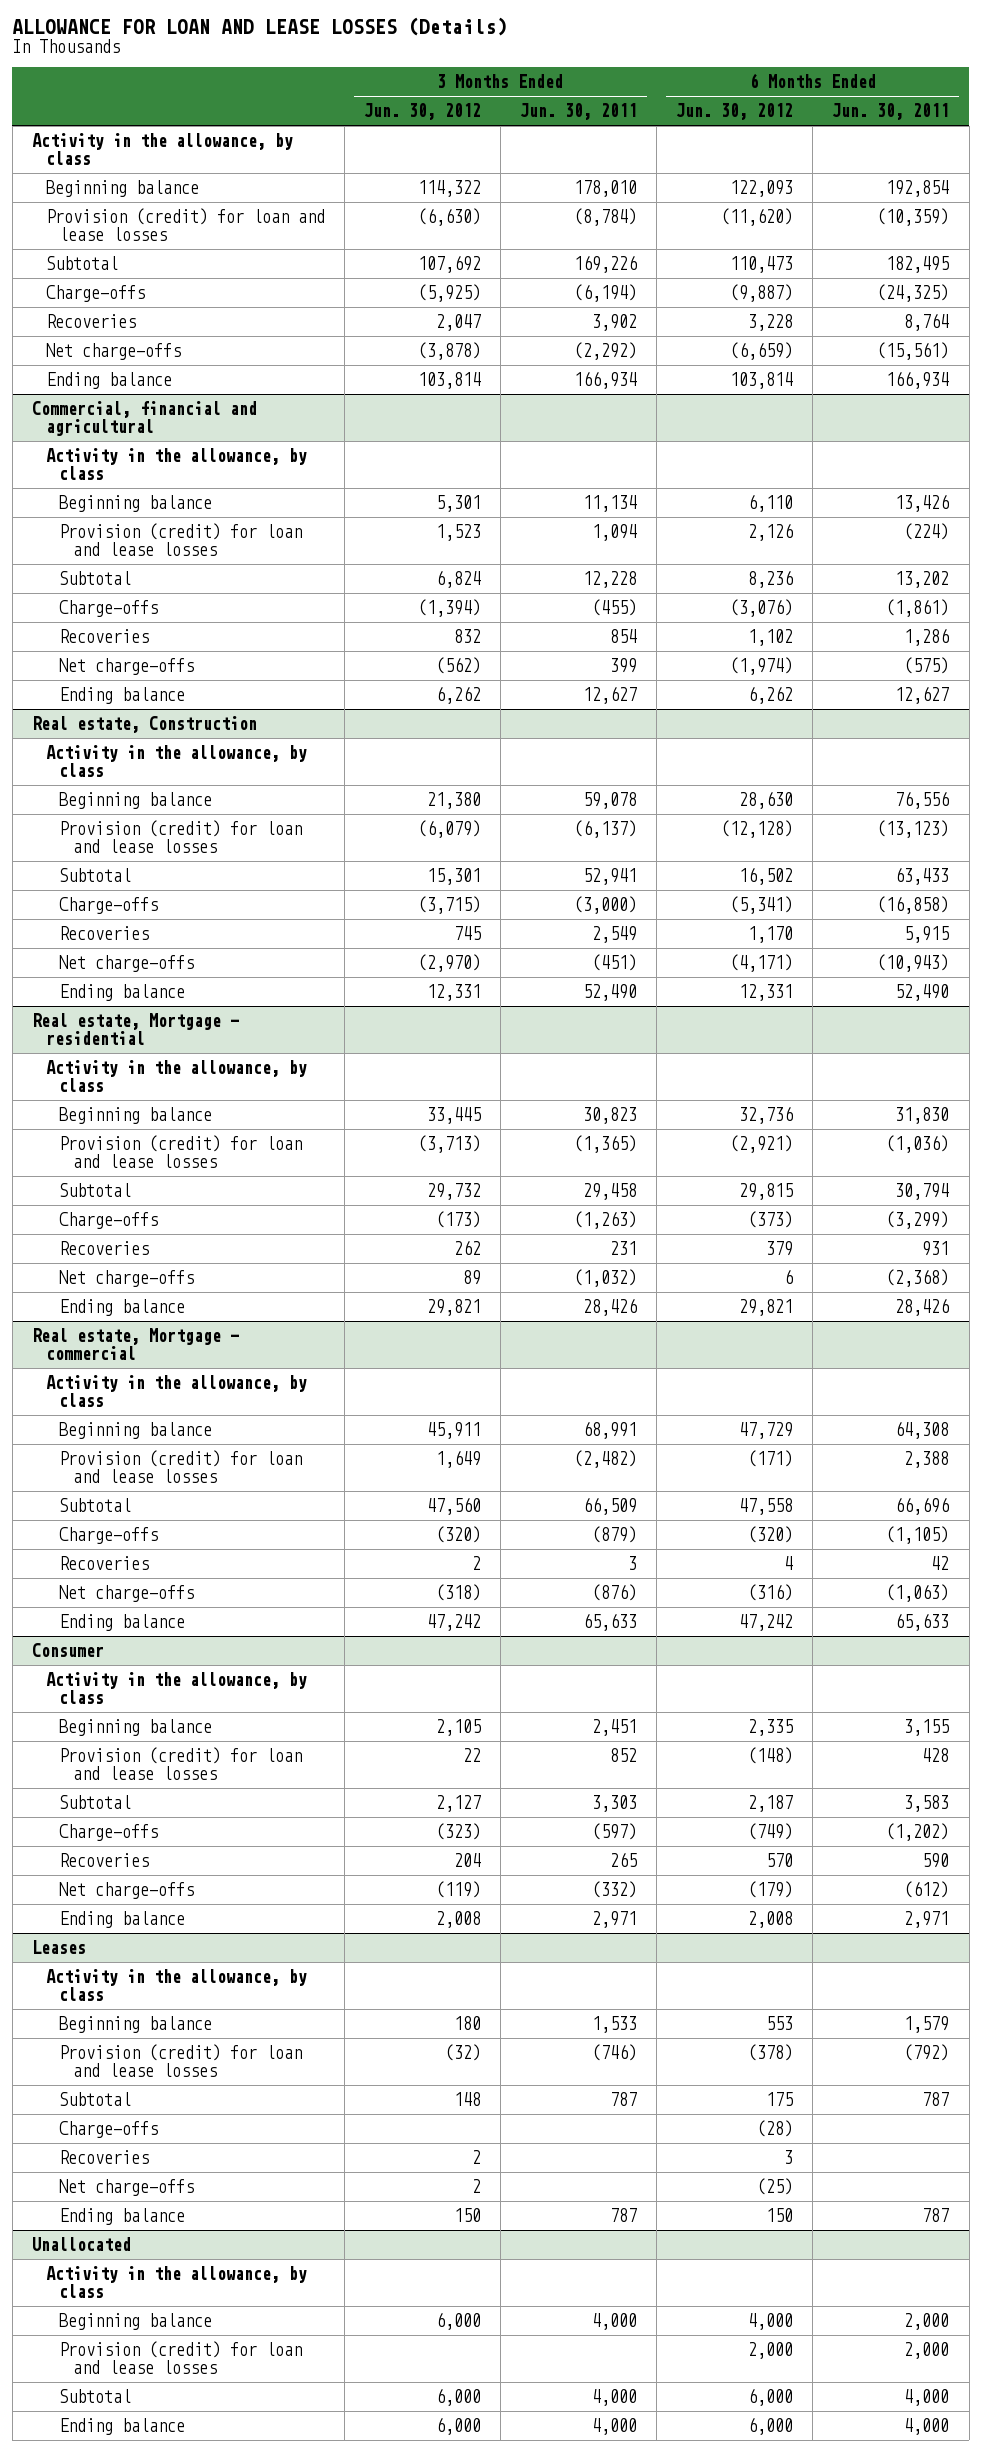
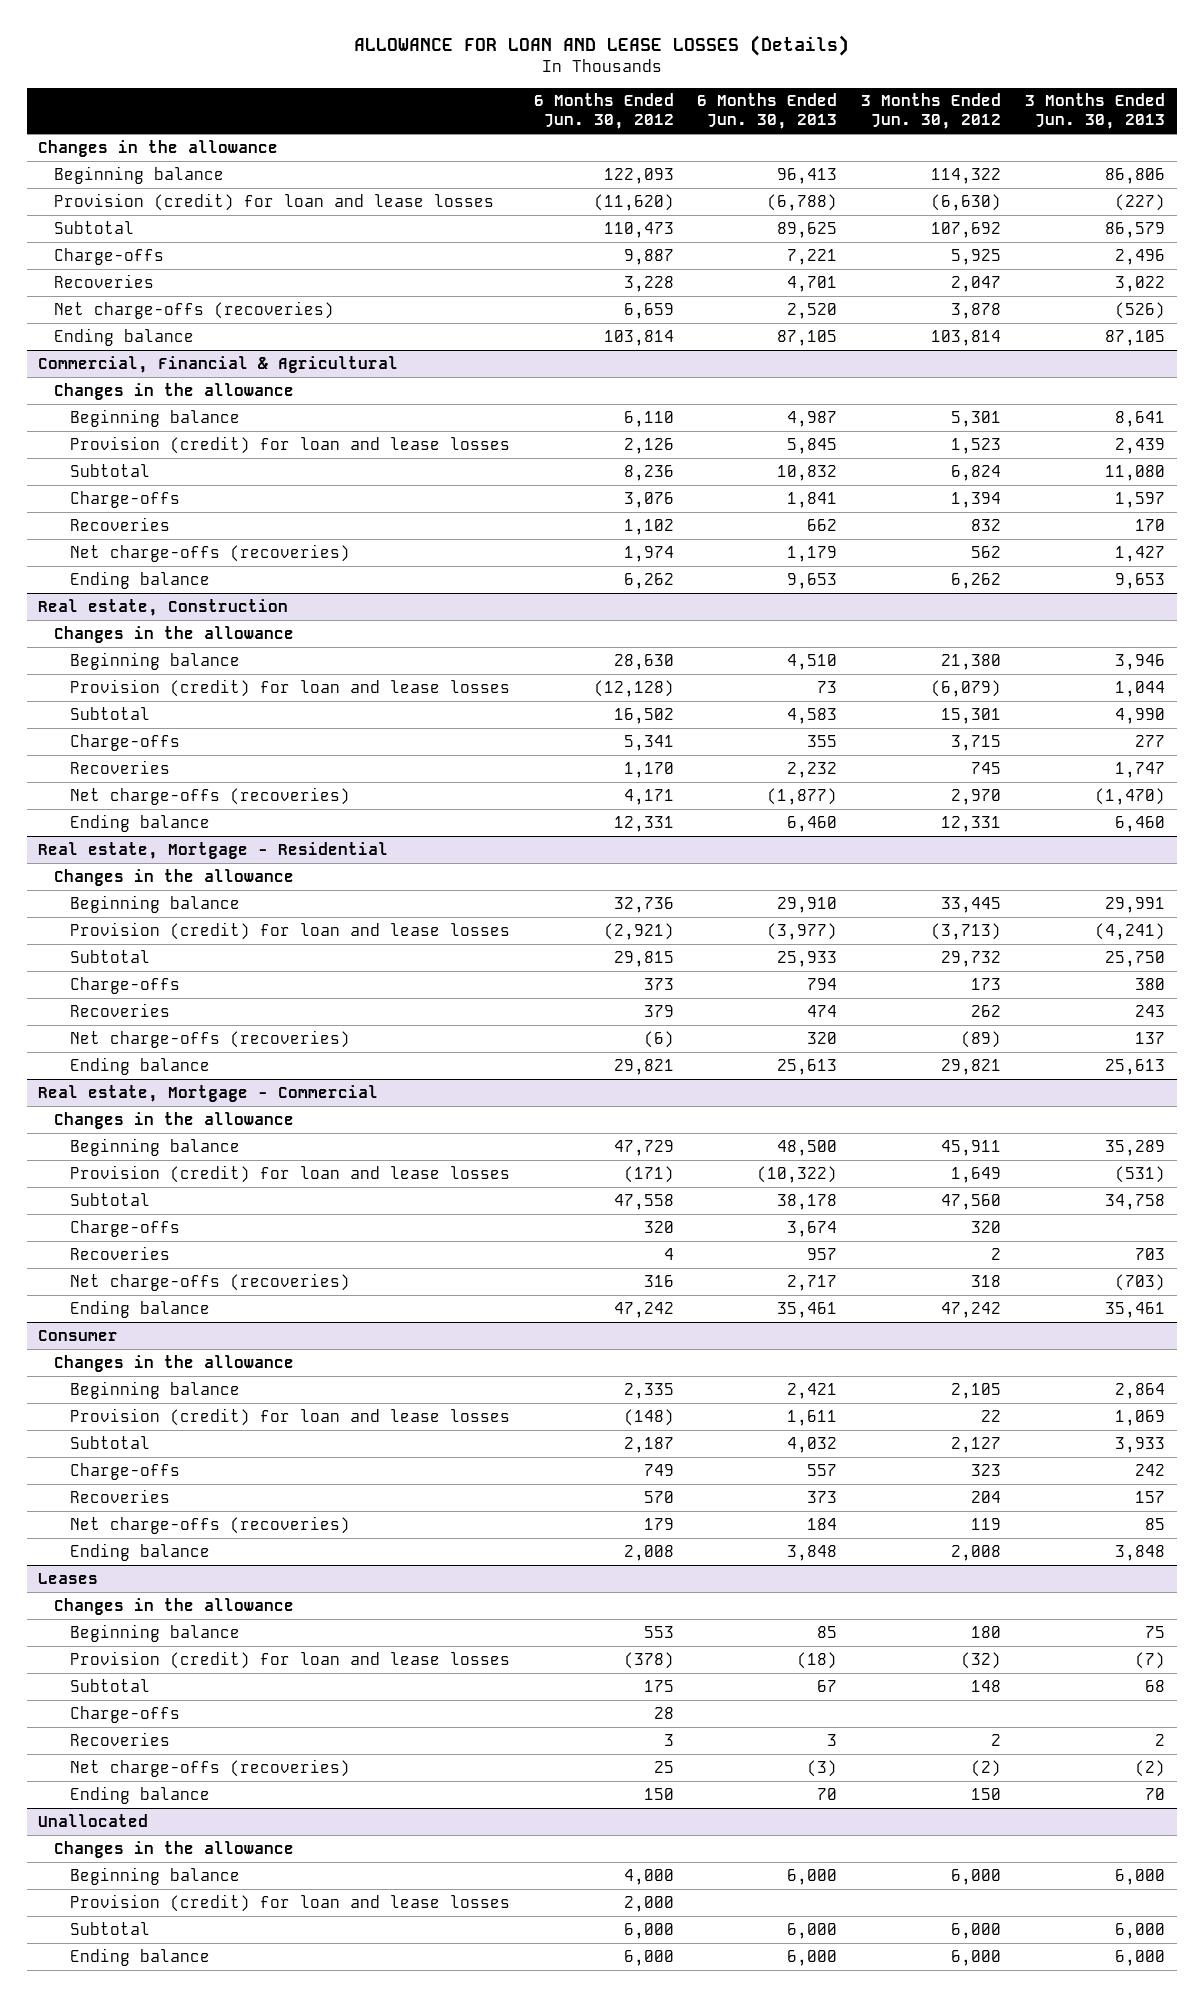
[520,103,638,121] Jun. 30, 2011 -> none
[832,103,950,121] Jun. 30, 2011 -> none
none -> [697,93,838,130] 6 Months Ended Jun. 30, 2013
none -> [1024,93,1165,130] 3 Months Ended Jun. 30, 2013
[31,132,293,165] Activity in the allowance, by class -> [38,139,279,157] Changes in the allowance
[417,283,481,302] (5,925) -> [950,248,1001,265] 5,925
[730,283,794,302] (9,887) -> [623,248,674,265] 9,887
[45,342,181,360] Net charge-offs -> [54,300,335,319] Net charge-offs (recoveries)
[417,341,481,360] (3,878) -> [950,302,1001,319] 3,878
[730,341,794,360] (6,659) -> [623,302,674,319] 6,659
[31,400,257,436] Commercial, financial and agricultural -> [38,355,399,373] Commercial, Financial & Agricultural
[45,447,307,480] Activity in the allowance, by class -> [54,382,295,400] Changes in the allowance
[417,598,481,617] (1,394) -> [950,491,1001,508] 1,394
[730,598,794,617] (3,076) -> [623,491,674,508] 3,076
[59,657,195,675] Net charge-offs -> [69,543,350,562] Net charge-offs (recoveries)
[435,656,481,674] (562) -> [970,545,1001,558] 562
[730,656,794,675] (1,974) -> [623,545,674,562] 1,974
[45,744,307,777] Activity in the allowance, by class -> [54,625,295,643] Changes in the allowance
[417,895,481,914] (3,715) -> [950,734,1001,751] 3,715
[730,895,794,914] (5,341) -> [623,734,674,751] 5,341
[59,954,195,972] Net charge-offs -> [69,786,350,805] Net charge-offs (recoveries)
[417,953,481,972] (2,970) -> [950,788,1001,805] 2,970
[730,953,794,972] (4,171) -> [623,788,674,805] 4,171
[31,1012,239,1045] Real estate, Mortgage - residential -> [38,841,389,859] Real estate, Mortgage - Residential
[45,1059,307,1092] Activity in the allowance, by class -> [54,868,295,886] Changes in the allowance
[435,1210,481,1228] (173) -> [970,977,1001,990] 173
[748,1210,794,1228] (373) -> [643,977,674,990] 373
[59,1269,195,1287] Net charge-offs -> [69,1029,350,1048] Net charge-offs (recoveries)
[462,1269,481,1285] 89 -> [960,1030,1001,1048] (89)
[784,1268,794,1284] 6 -> [643,1030,674,1048] (6)
[31,1327,239,1360] Real estate, Mortgage - commercial -> [38,1084,379,1102] Real estate, Mortgage - Commercial
[45,1374,307,1407] Activity in the allowance, by class -> [54,1111,295,1129] Changes in the allowance
[435,1525,481,1543] (320) -> [970,1220,1001,1233] 320
[748,1525,794,1543] (320) -> [643,1220,674,1233] 320
[59,1584,195,1602] Net charge-offs -> [69,1272,350,1291] Net charge-offs (recoveries)
[435,1583,481,1601] (318) -> [970,1274,1001,1287] 318
[748,1583,794,1601] (316) -> [643,1274,674,1287] 316
[45,1671,307,1704] Activity in the allowance, by class -> [54,1354,295,1372] Changes in the allowance
[435,1822,481,1840] (323) -> [970,1463,1001,1476] 323
[748,1822,794,1840] (749) -> [643,1463,674,1476] 749
[59,1881,195,1899] Net charge-offs -> [69,1515,350,1534] Net charge-offs (recoveries)
[435,1880,481,1898] (119) -> [970,1517,1001,1530] 119
[748,1880,794,1898] (179) -> [643,1517,674,1530] 179
[45,1968,307,2001] Activity in the allowance, by class -> [54,1597,295,1615] Changes in the allowance
[757,2119,794,2137] (28) -> [653,1706,674,1719] 28
[59,2178,195,2196] Net charge-offs -> [69,1758,350,1777] Net charge-offs (recoveries)
[471,2178,481,2193] 2 -> [970,1759,1001,1777] (2)
[757,2177,794,2195] (25) -> [653,1760,674,1773] 25
[45,2265,307,2298] Activity in the allowance, by class -> [54,1840,295,1858] Changes in the allowance

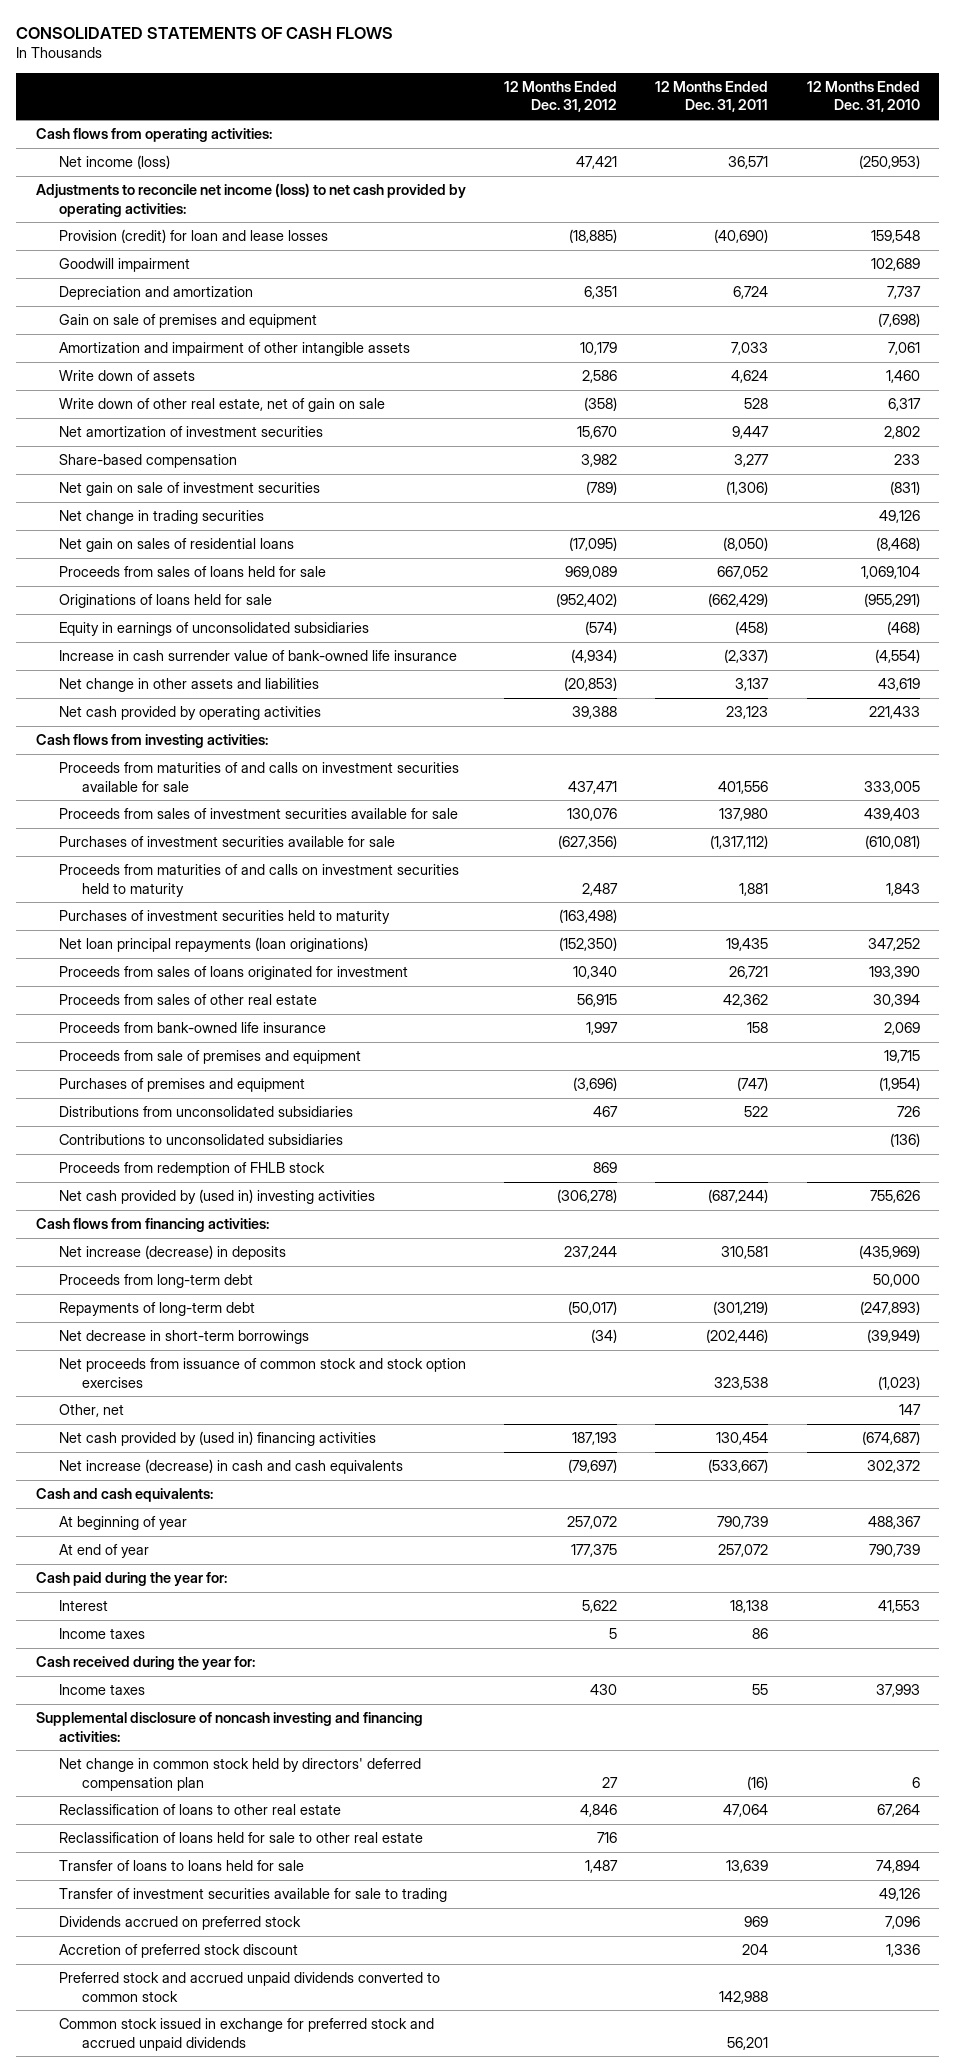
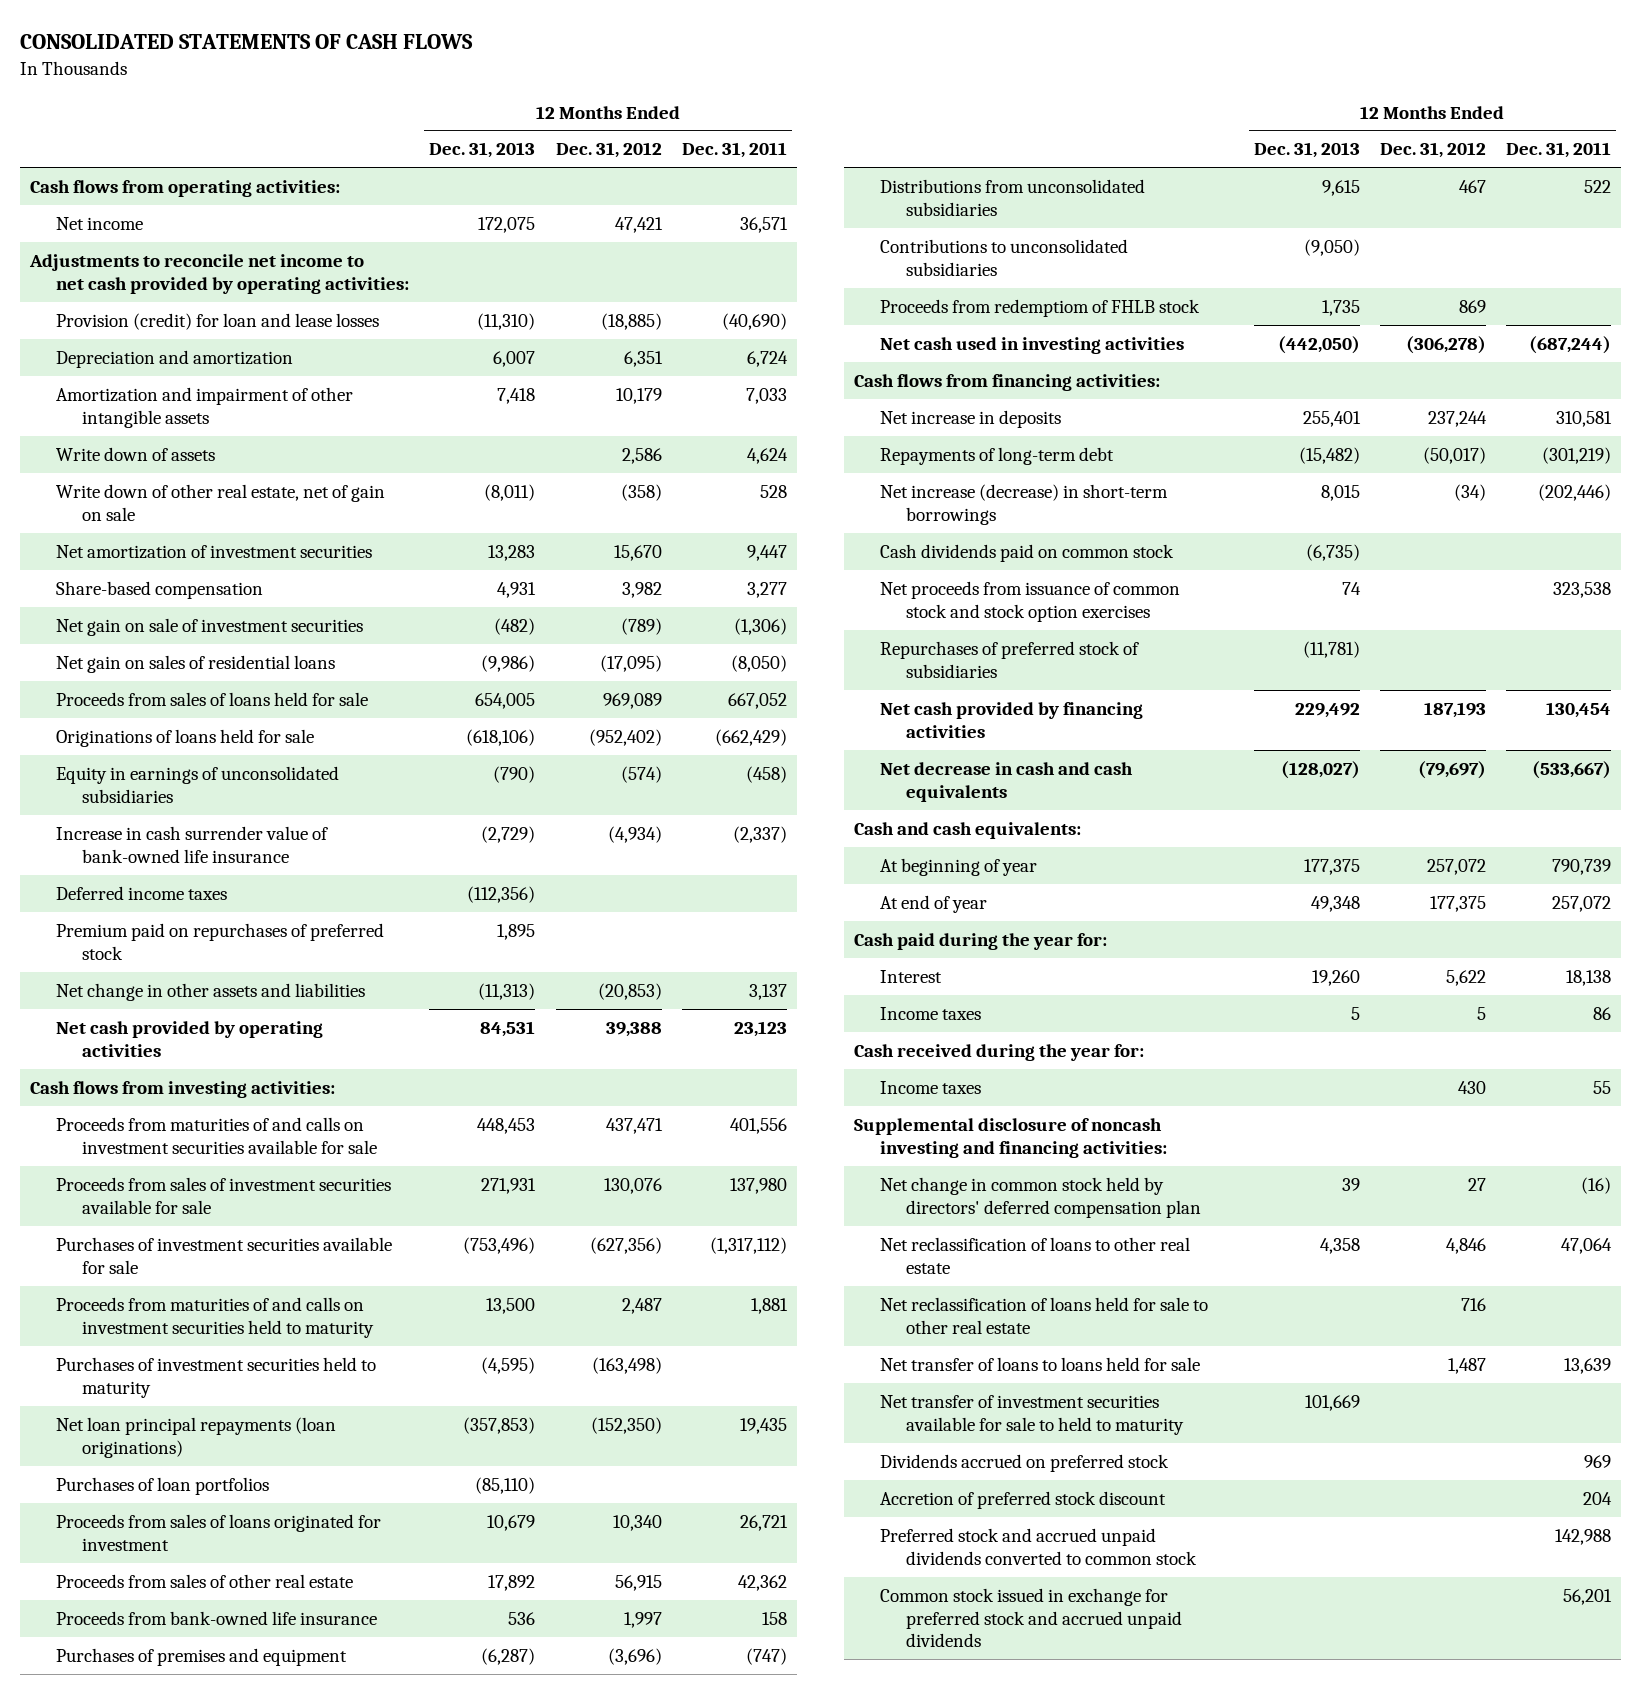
[806,81,920,113] 12 Months Ended Dec. 31, 2010 -> none
none -> [429,142,536,159] Dec. 31, 2013
[58,155,170,170] Net income (loss) -> [55,216,143,230] Net income
[35,183,466,217] Adjustments to reconcile net income (loss) to net cash provided by operating activities: -> [29,253,409,294] Adjustments to reconcile net income to net cash provided by operating activities:
[58,258,190,273] Goodwill impairment -> none
[58,314,317,329] Gain on sale of premises and equipment -> none
[58,510,264,525] Net change in trading securities -> none
none -> [55,885,227,900] Deferred income taxes
none -> [55,922,384,960] Premium paid on repurchases of preferred stock
none -> [55,1476,269,1495] Purchases of loan portfolios
[58,1050,361,1065] Proceeds from sale of premises and equipment -> none
[58,1162,325,1177] Proceeds from redemption of FHLB stock -> [880,298,1201,317] Proceeds from redemptiom of FHLB stock
[58,1189,375,1205] Net cash provided by (used in) investing activities -> [880,336,1185,354] Net cash used in investing activities
[58,1274,253,1289] Proceeds from long-term debt -> none
[58,1245,286,1261] Net increase (decrease) in deposits -> [880,409,1062,428] Net increase in deposits
[58,1330,309,1345] Net decrease in short-term borrowings -> [880,483,1169,525] Net increase (decrease) in short-term borrowings
none -> [880,543,1175,562] Cash dividends paid on common stock
[58,1404,124,1418] Other, net -> none
none -> [880,640,1140,678] Repurchases of preferred stock of subsidiaries
[58,1431,376,1447] Net cash provided by (used in) financing activities -> [880,701,1144,738] Net cash provided by financing activities
[58,1459,403,1475] Net increase (decrease) in cash and cash equivalents -> [880,761,1134,802] Net decrease in cash and cash equivalents
[58,1804,341,1816] Reclassification of loans to other real estate -> [880,1236,1191,1274] Net reclassification of loans to other real estate
[58,1832,423,1844] Reclassification of loans held for sale to other real estate -> [880,1296,1209,1334] Net reclassification of loans held for sale to other real estate
[58,1860,304,1872] Transfer of loans to loans held for sale -> [880,1356,1201,1371] Net transfer of loans to loans held for sale
[58,1888,447,1903] Transfer of investment securities available for sale to trading -> [880,1394,1185,1435] Net transfer of investment securities available for sale to held to maturity

